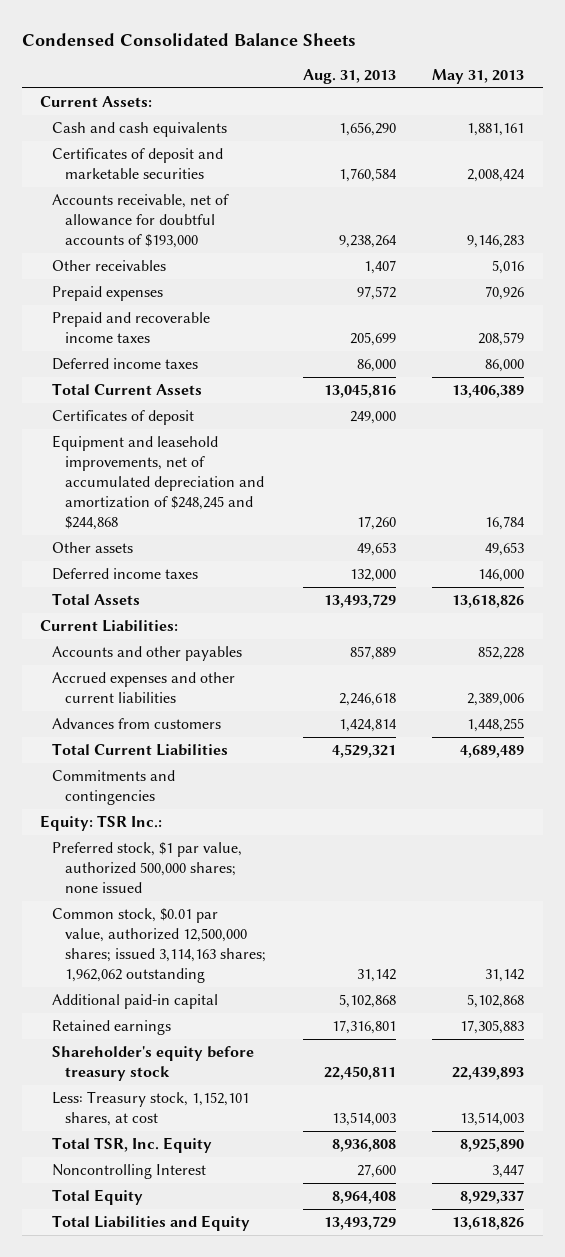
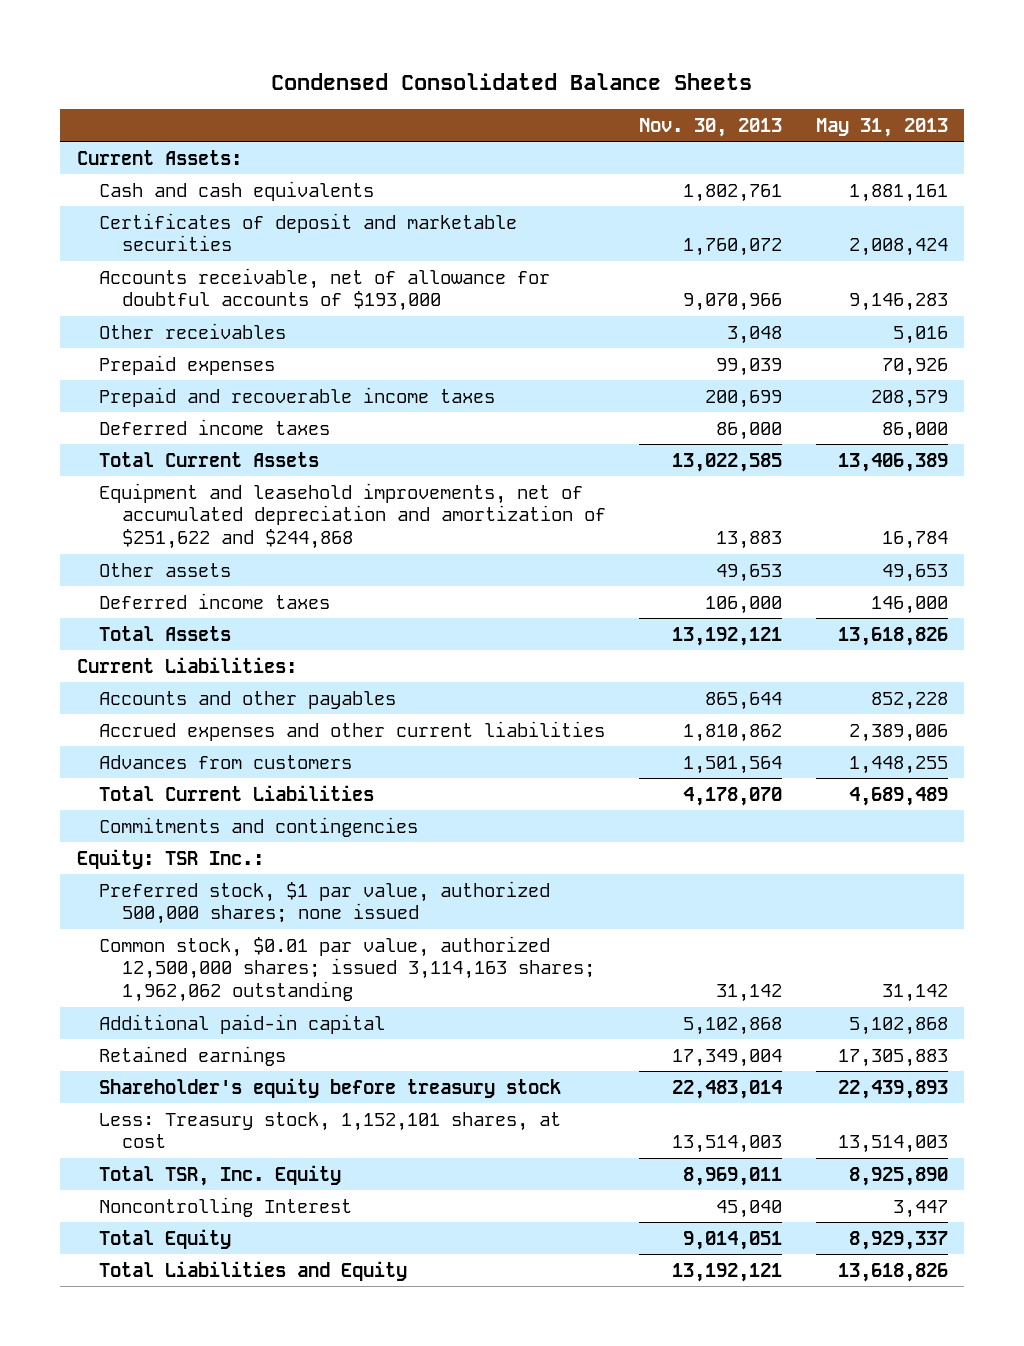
[302,69,396,85] Aug. 31, 2013 -> none
none -> [639,117,783,137] Nov. 30, 2013
[52,410,195,426] Certificates of deposit -> none
[52,435,264,530] Equipment and leasehold improvements, net of accumulated depreciation and amortization of $248,245 and $244,868 -> [99,482,606,550] Equipment and leasehold improvements, net of accumulated depreciation and amortization of $251,622 and $244,868

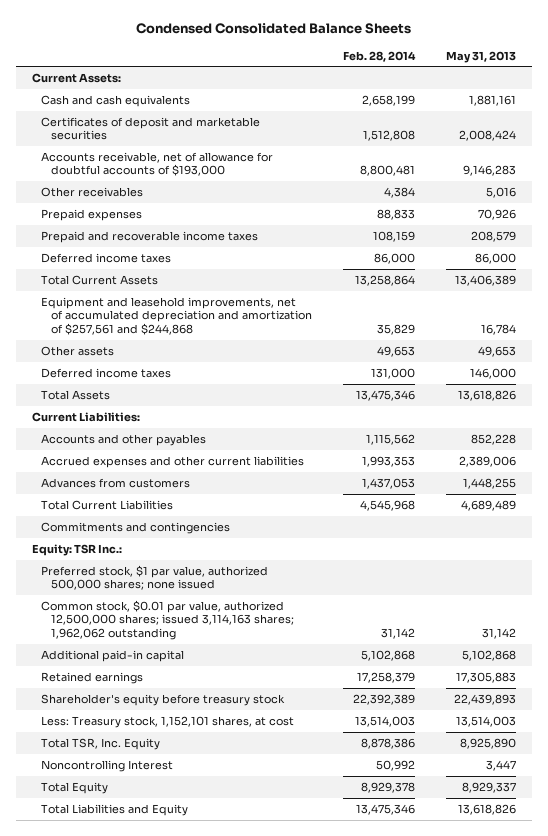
[639,117,783,137] Nov. 30, 2013 -> none
none -> [343,50,417,62] Feb. 28, 2014
[99,482,606,550] Equipment and leasehold improvements, net of accumulated depreciation and amortization of $251,622 and $244,868 -> [41,297,312,335] Equipment and leasehold improvements, net of accumulated depreciation and amortization of $257,561 and $244,868

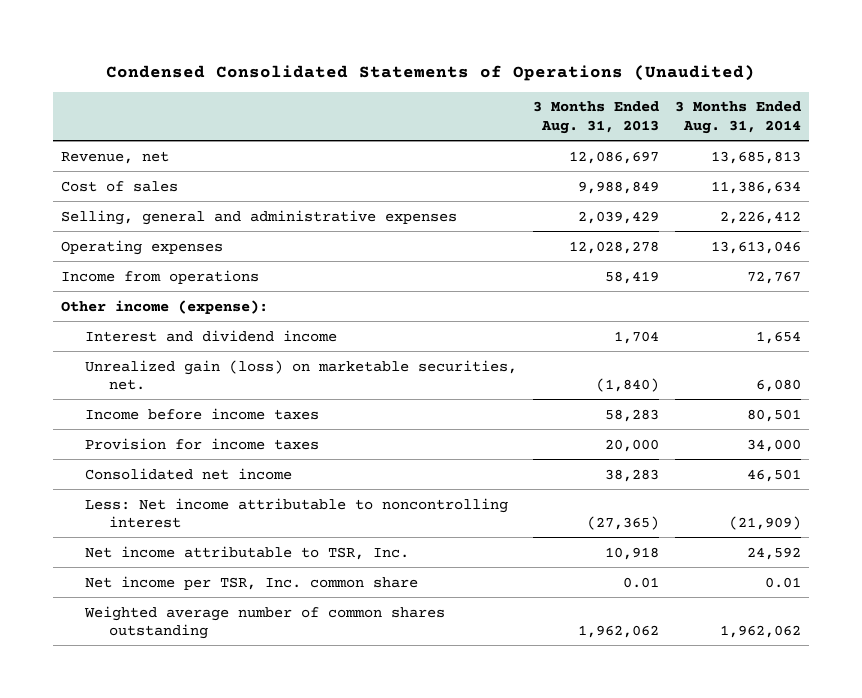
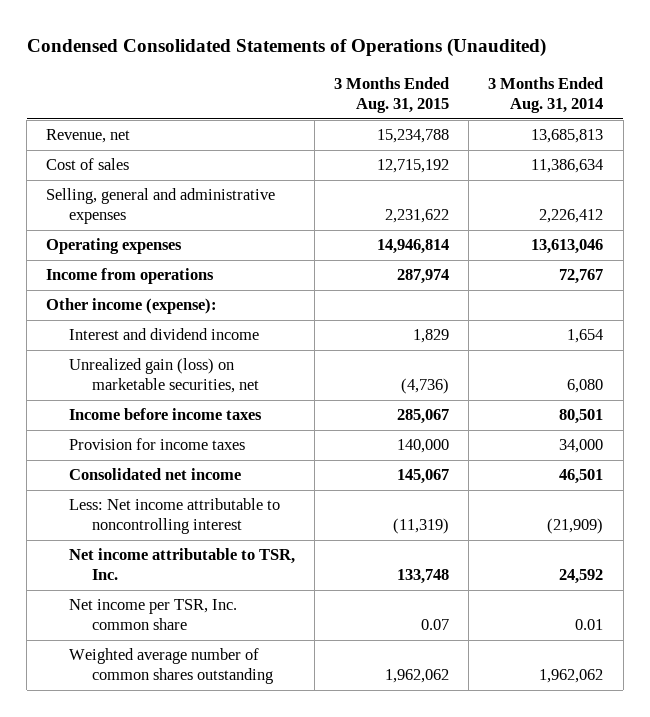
[532,101,659,134] 3 Months Ended Aug. 31, 2013 -> none
none -> [334,77,450,114] 3 Months Ended Aug. 31, 2015
[84,359,517,390] Unrealized gain (loss) on marketable securities, net. -> [69,358,259,394] Unrealized gain (loss) on marketable securities, net

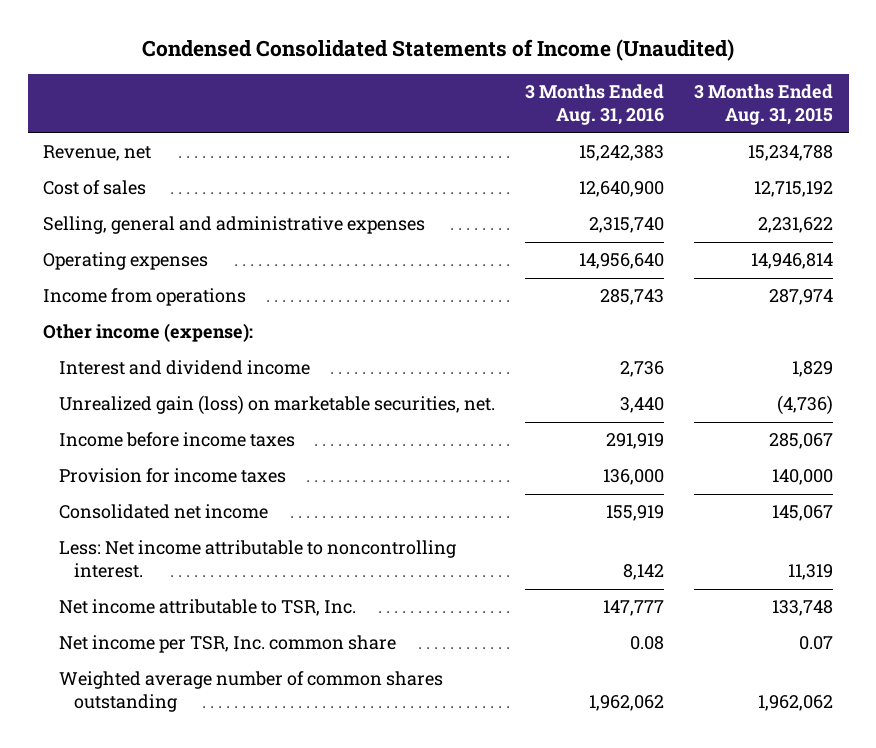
[26,38,546,58] Condensed Consolidated Statements of Operations (Unaudited) -> [142,38,735,61] Condensed Consolidated Statements of Income (Unaudited)
[488,77,604,114] 3 Months Ended Aug. 31, 2014 -> none
none -> [524,84,664,126] 3 Months Ended Aug. 31, 2016
[69,358,259,394] Unrealized gain (loss) on marketable securities, net -> [58,395,495,416] Unrealized gain (loss) on marketable securities, net.
[69,498,281,535] Less: Net income attributable to noncontrolling interest -> [58,540,456,579] Less: Net income attributable to noncontrolling interest.
[393,518,450,535] (11,319) -> [788,564,834,581] 11,319

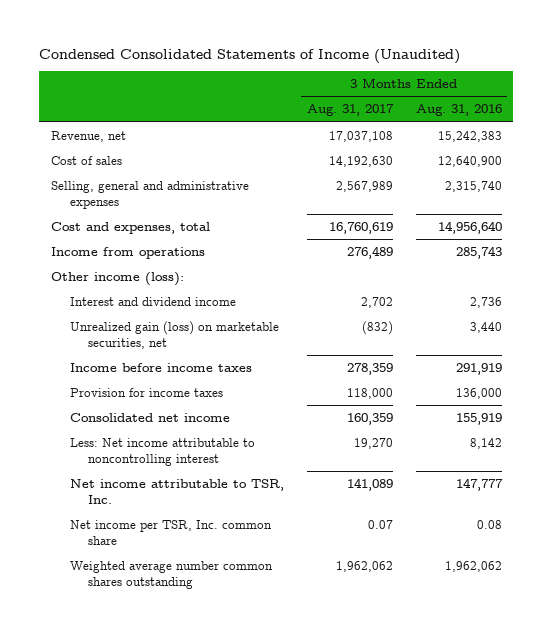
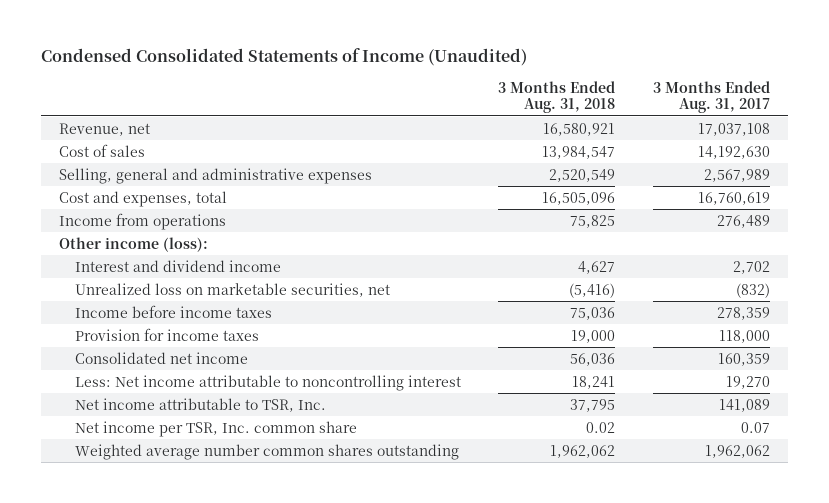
[415,104,502,117] Aug. 31, 2016 -> none
none -> [498,80,616,114] 3 Months Ended Aug. 31, 2018
[69,320,279,350] Unrealized gain (loss) on marketable securities, net -> [74,282,390,297] Unrealized loss on marketable securities, net

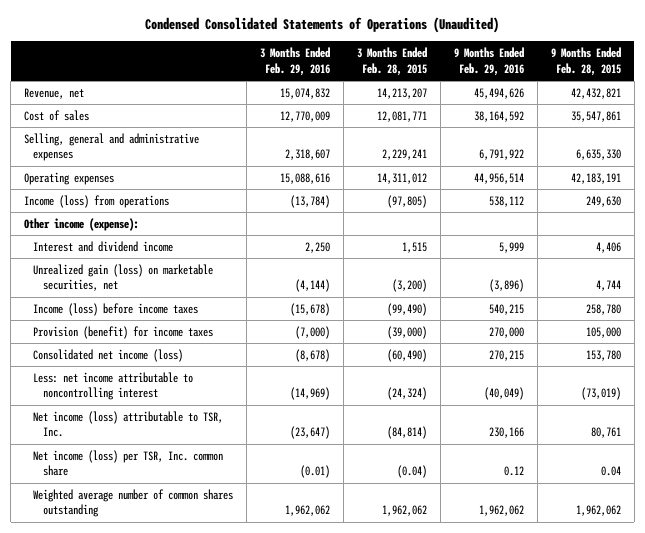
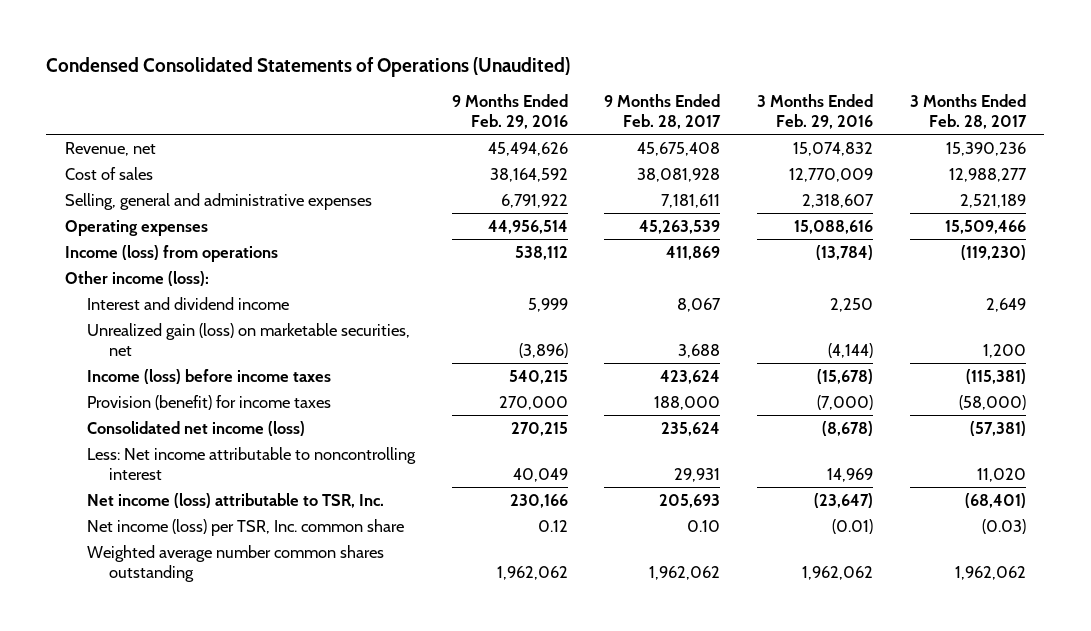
[357,47,428,76] 3 Months Ended Feb. 28, 2015 -> none
[550,47,621,76] 9 Months Ended Feb. 28, 2015 -> none
none -> [604,93,722,129] 9 Months Ended Feb. 28, 2017
none -> [909,93,1027,129] 3 Months Ended Feb. 28, 2017
[23,217,139,231] Other income (expense): -> [64,270,209,286] Other income (loss):
[33,371,194,401] Less: net income attributable to noncontrolling interest -> [86,446,416,480] Less: Net income attributable to noncontrolling interest
[290,387,331,401] (14,969) -> [827,467,874,482] 14,969
[483,387,524,401] (40,049) -> [512,467,568,482] 40,049
[33,488,234,518] Weighted average number of common shares outstanding -> [86,544,384,582] Weighted average number common shares outstanding

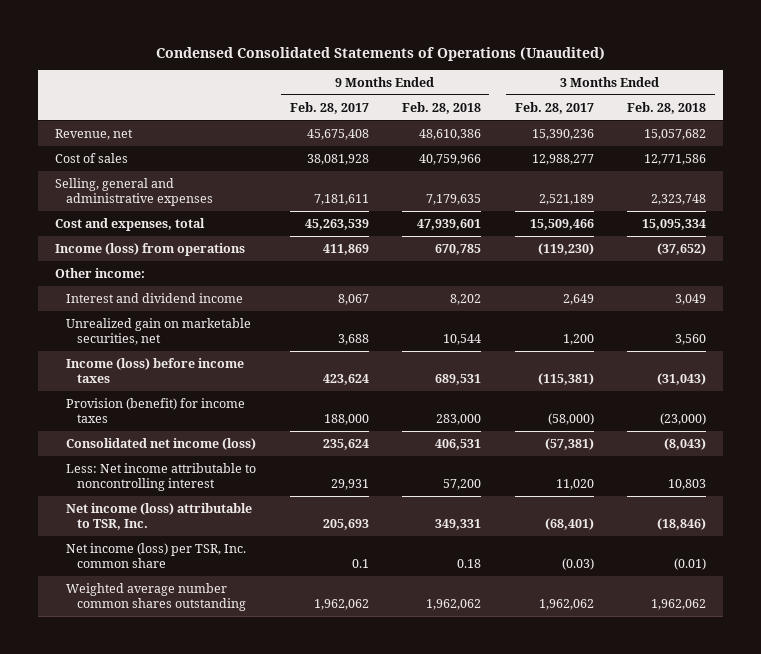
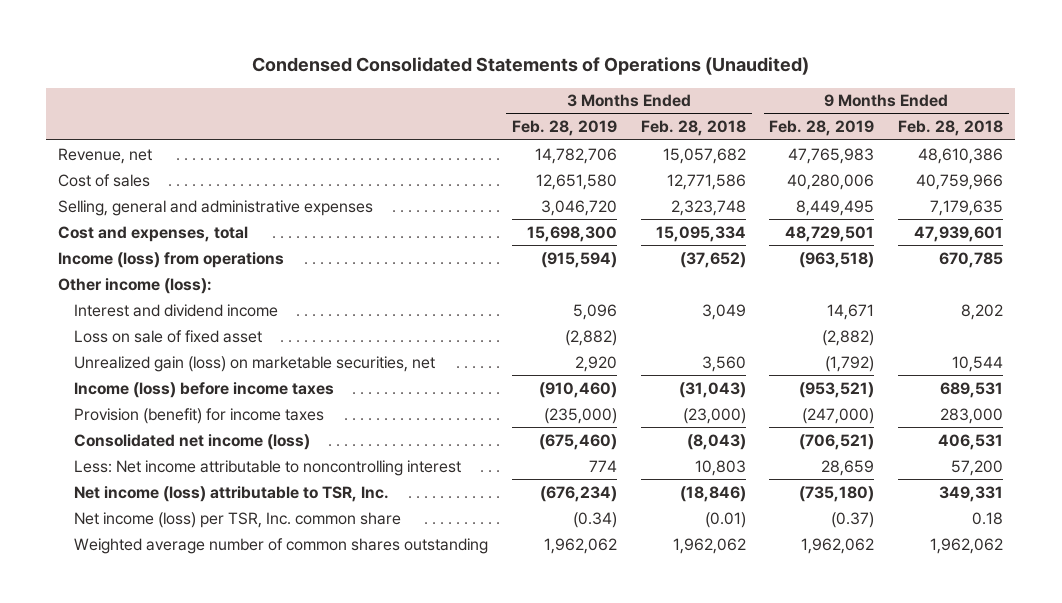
[289,101,369,114] Feb. 28, 2017 -> none
[514,101,594,114] Feb. 28, 2017 -> none
none -> [511,120,617,137] Feb. 28, 2019
none -> [769,120,875,137] Feb. 28, 2019
[55,267,146,278] Other income: -> [58,277,213,294] Other income (loss):
none -> [74,329,263,343] Loss on sale of fixed asset
[66,317,252,346] Unrealized gain on marketable securities, net -> [74,355,436,372] Unrealized gain (loss) on marketable securities, net
[66,582,246,612] Weighted average number common shares outstanding -> [74,537,489,554] Weighted average number of common shares outstanding

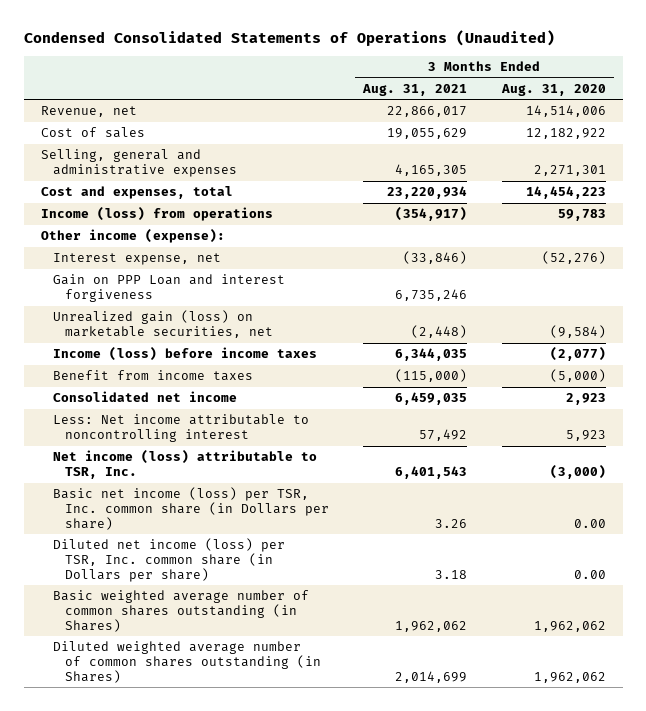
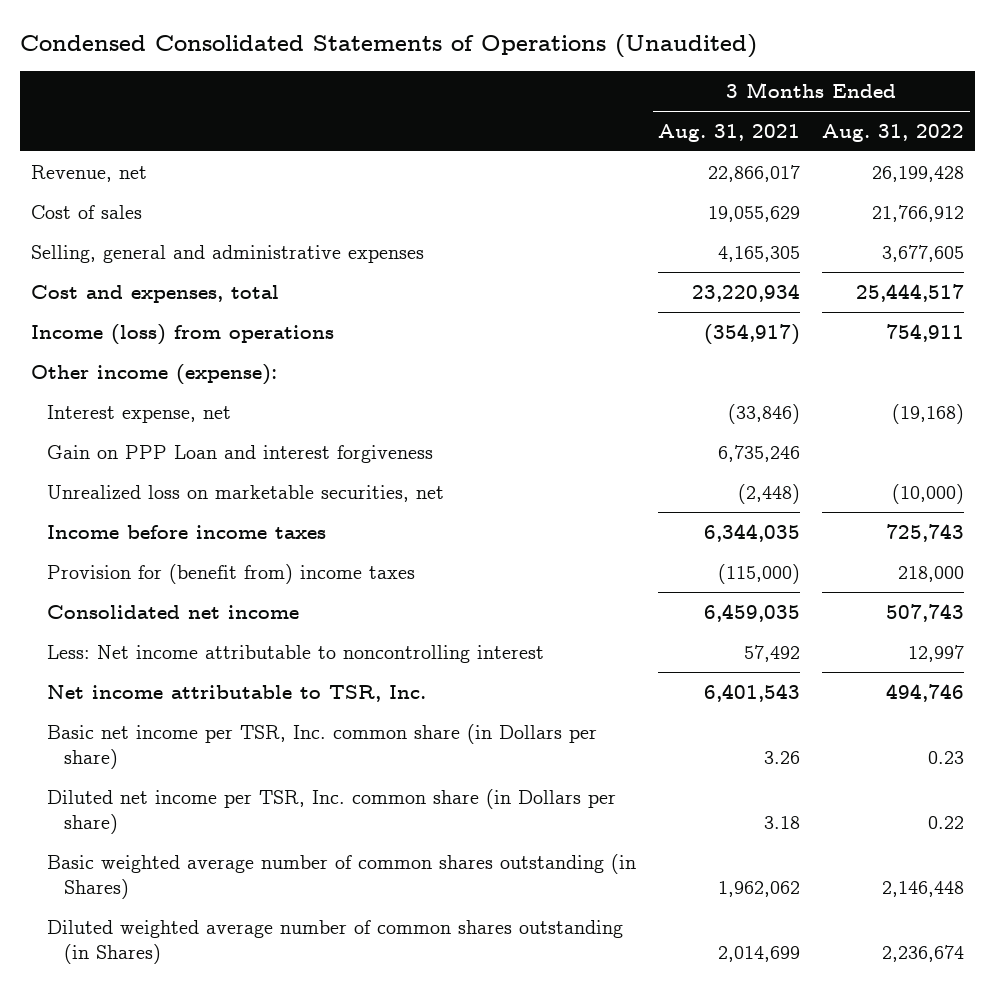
[500,83,606,96] Aug. 31, 2020 -> none
none -> [822,124,965,143] Aug. 31, 2022
[52,310,274,339] Unrealized gain (loss) on marketable securities, net -> [47,484,445,502] Unrealized loss on marketable securities, net
[52,347,317,362] Income (loss) before income taxes -> [47,524,327,539] Income before income taxes
[52,370,253,382] Benefit from income taxes -> [47,563,416,584] Provision for (benefit from) income taxes
[52,450,317,480] Net income (loss) attributable to TSR, Inc. -> [47,684,427,702] Net income attributable to TSR, Inc.
[52,487,330,530] Basic net income (loss) per TSR, Inc. common share (in Dollars per share) -> [47,723,598,770] Basic net income per TSR, Inc. common share (in Dollars per share)
[52,538,285,582] Diluted net income (loss) per TSR, Inc. common share (in Dollars per share) -> [47,788,617,835] Diluted net income per TSR, Inc. common share (in Dollars per share)

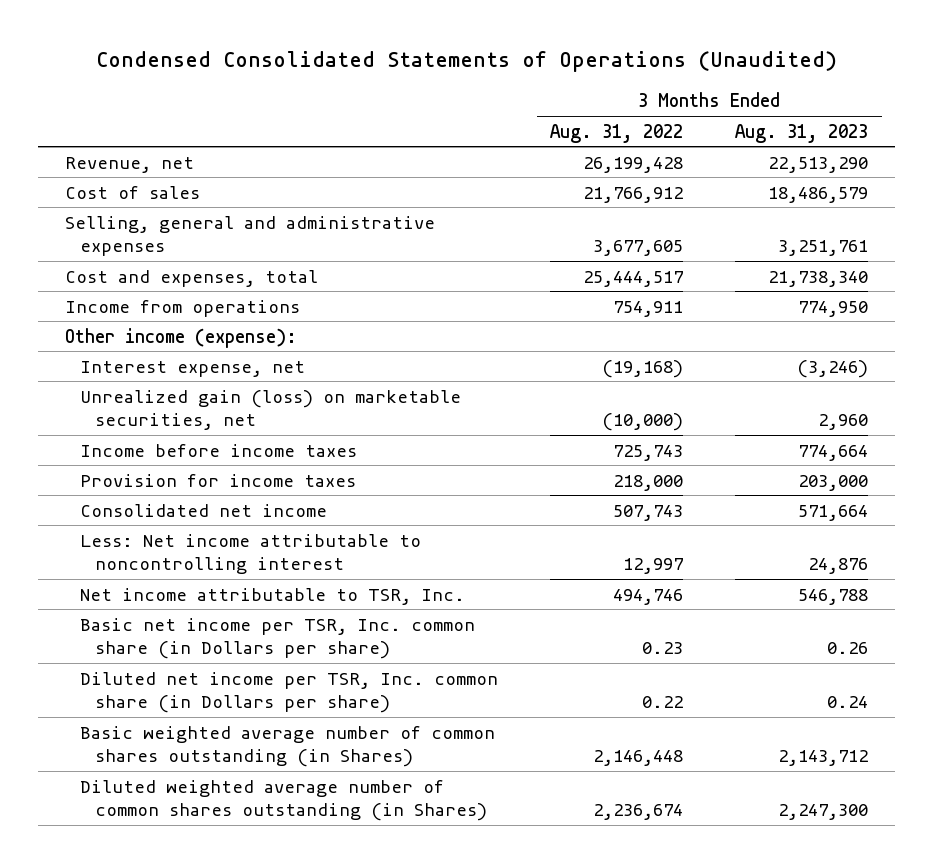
[658,124,801,143] Aug. 31, 2021 -> none
none -> [735,123,869,143] Aug. 31, 2023
[31,323,335,345] Income (loss) from operations -> [64,299,300,317] Income from operations
[47,444,434,463] Gain on PPP Loan and interest forgiveness -> none
[47,484,445,502] Unrealized loss on marketable securities, net -> [79,389,461,431] Unrealized gain (loss) on marketable securities, net
[47,563,416,584] Provision for (benefit from) income taxes -> [79,473,356,487] Provision for income taxes

